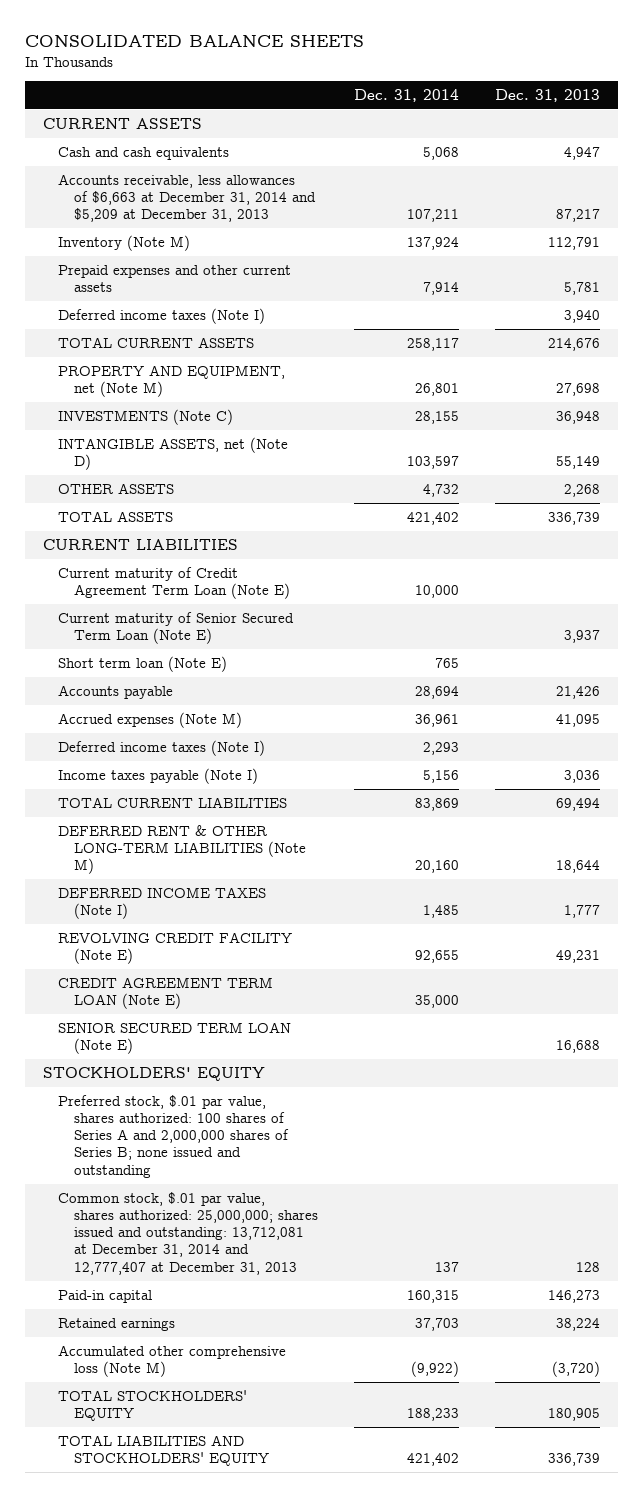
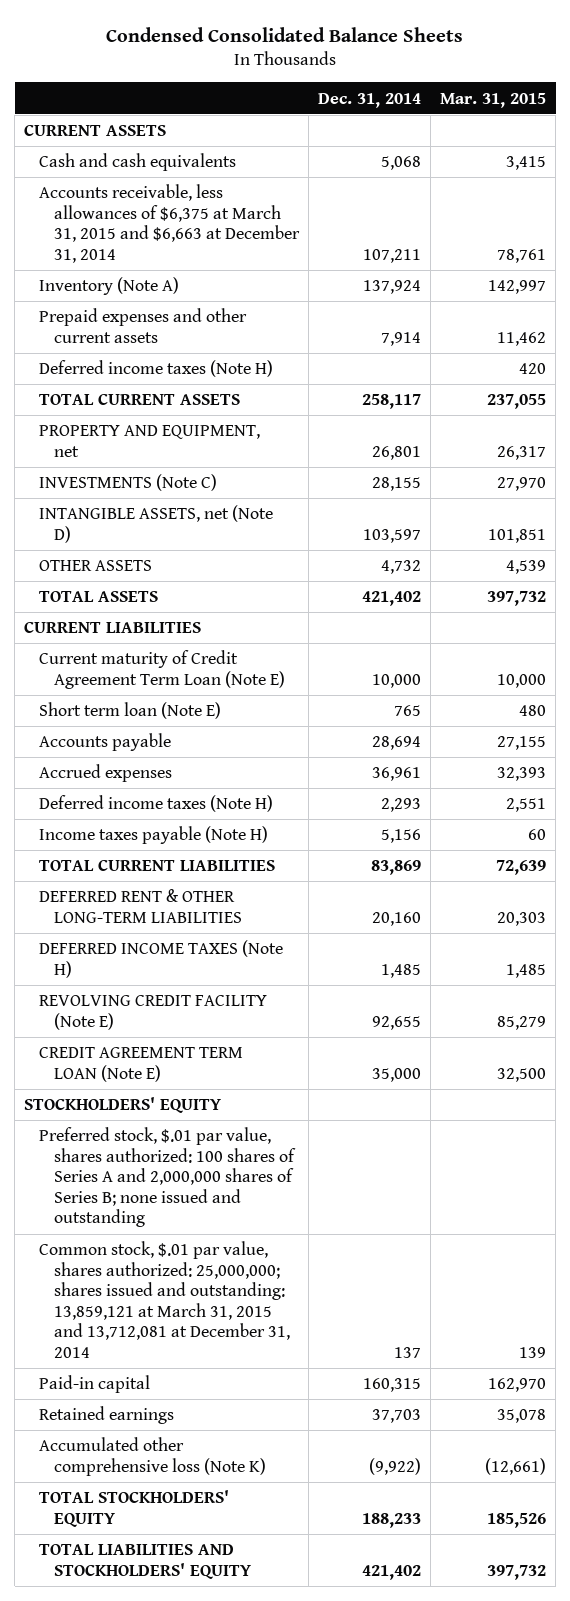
[25,35,365,48] CONSOLIDATED BALANCE SHEETS -> [106,26,464,42] Condensed Consolidated Balance Sheets
[494,88,600,102] Dec. 31, 2013 -> none
none -> [440,92,547,108] Mar. 31, 2015
[58,173,316,223] Accounts receivable, less allowances of $6,663 at December 31, 2014 and $5,209 at December 31, 2013 -> [39,184,300,263] Accounts receivable, less allowances of $6,375 at March 31, 2015 and $6,663 at December 31, 2014
[58,234,191,251] Inventory (Note M) -> [39,277,180,296] Inventory (Note A)
[58,307,266,324] Deferred income taxes (Note I) -> [39,360,274,378] Deferred income taxes (Note H)
[58,364,286,397] PROPERTY AND EQUIPMENT, net (Note M) -> [39,425,261,457] PROPERTY AND EQUIPMENT, net
[58,611,295,644] Current maturity of Senior Secured Term Loan (Note E) -> none
[58,711,243,728] Accrued expenses (Note M) -> [39,764,173,783] Accrued expenses
[58,739,266,756] Deferred income taxes (Note I) -> [39,795,274,813] Deferred income taxes (Note H)
[58,767,259,784] Income taxes payable (Note I) -> [39,826,269,845] Income taxes payable (Note H)
[58,824,306,875] DEFERRED RENT & OTHER LONG-TERM LIABILITIES (Note M) -> [39,889,242,923] DEFERRED RENT & OTHER LONG-TERM LIABILITIES
[58,886,267,919] DEFERRED INCOME TAXES (Note I) -> [39,940,284,978] DEFERRED INCOME TAXES (Note H)
[58,1021,292,1054] SENIOR SECURED TERM LOAN (Note E) -> none
[58,1191,318,1275] Common stock, $.01 par value, shares authorized: 25,000,000; shares issued and outstanding: 13,712,081 at December 31, 2014 and 12,777,407 at December 31, 2013 -> [39,1241,290,1359] Common stock, $.01 par value, shares authorized: 25,000,000; shares issued and outstanding: 13,859,121 at March 31, 2015 and 13,712,081 at December 31, 2014
[58,1344,287,1377] Accumulated other comprehensive loss (Note M) -> [39,1437,266,1476] Accumulated other comprehensive loss (Note K)

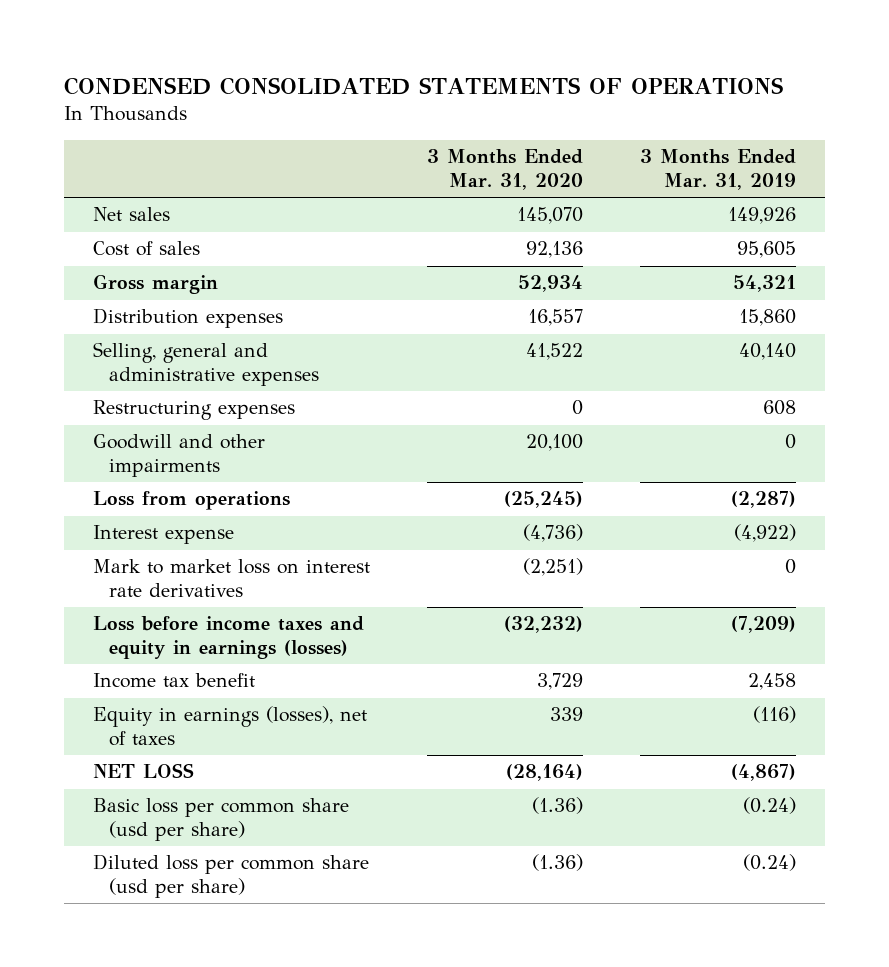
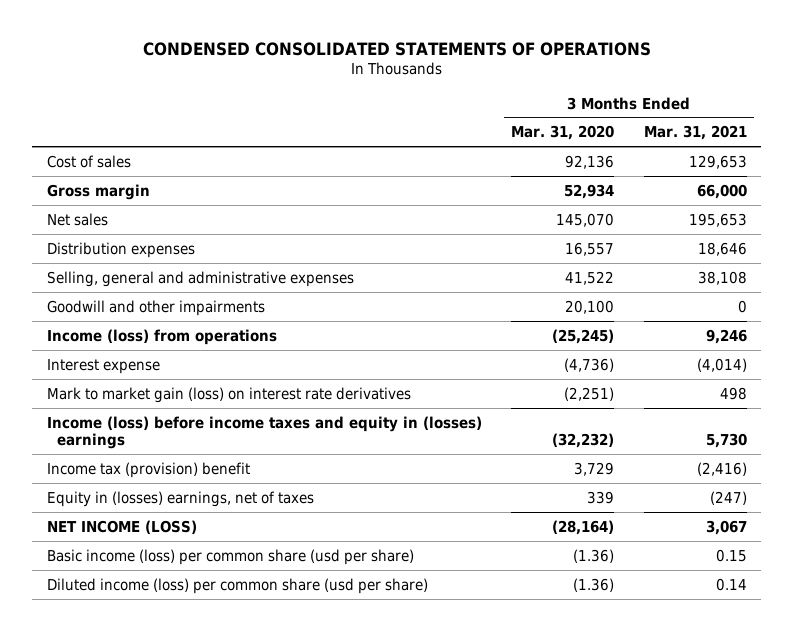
[640,149,797,190] 3 Months Ended Mar. 31, 2019 -> none
none -> [643,125,747,141] Mar. 31, 2021
[92,207,170,222] Net sales -> [46,212,108,226] Net sales
[92,400,295,421] Restructuring expenses -> none
[92,491,290,511] Loss from operations -> [46,328,277,345] Income (loss) from operations
[92,559,370,598] Mark to market loss on interest rate derivatives -> [46,386,411,403] Mark to market gain (loss) on interest rate derivatives
[92,616,364,660] Loss before income taxes and equity in earnings (losses) -> [46,415,482,449] Income (loss) before income taxes and equity in (losses) earnings
[92,673,255,689] Income tax benefit -> [46,461,250,478] Income tax (provision) benefit
[92,706,367,747] Equity in earnings (losses), net of taxes -> [46,490,314,507] Equity in (losses) earnings, net of taxes
[92,763,194,779] NET LOSS -> [46,519,197,534] NET INCOME (LOSS)
[92,798,349,842] Basic loss per common share (usd per share) -> [46,548,414,565] Basic income (loss) per common share (usd per share)
[92,854,369,899] Diluted loss per common share (usd per share) -> [46,577,428,594] Diluted income (loss) per common share (usd per share)

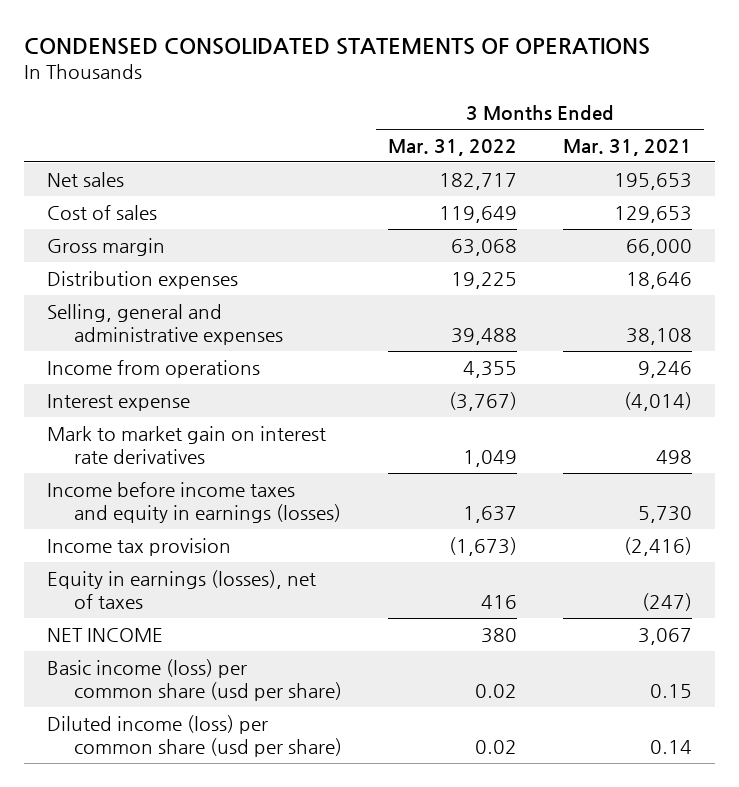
[511,125,615,141] Mar. 31, 2020 -> none
none -> [387,139,517,157] Mar. 31, 2022
[46,212,108,226] Net sales -> [47,171,125,187] Net sales
[46,299,265,316] Goodwill and other impairments -> none
[46,328,277,345] Income (loss) from operations -> [47,359,261,378] Income from operations
[46,386,411,403] Mark to market gain (loss) on interest rate derivatives -> [47,425,327,464] Mark to market gain on interest rate derivatives
[46,415,482,449] Income (loss) before income taxes and equity in (losses) earnings -> [47,481,341,523] Income before income taxes and equity in earnings (losses)
[46,461,250,478] Income tax (provision) benefit -> [47,537,232,556] Income tax provision
[46,490,314,507] Equity in (losses) earnings, net of taxes -> [47,569,317,609] Equity in earnings (losses), net of taxes
[46,519,197,534] NET INCOME (LOSS) -> [47,627,164,642] NET INCOME

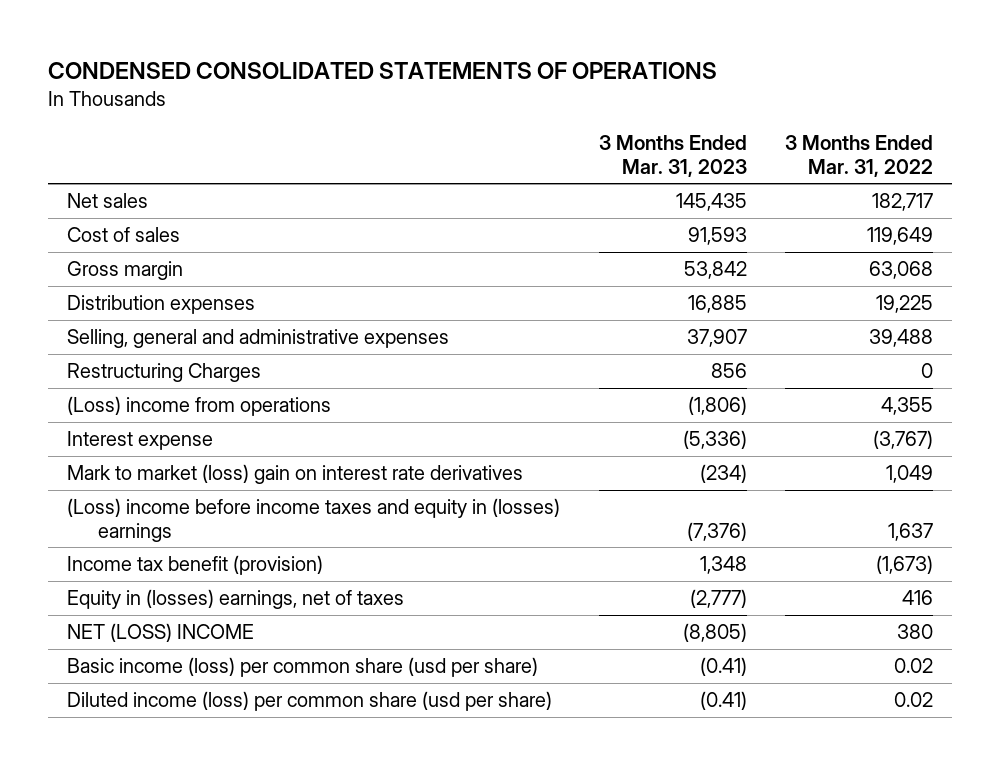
[563,139,693,157] Mar. 31, 2021 -> none
none -> [598,135,747,177] 3 Months Ended Mar. 31, 2023
none -> [67,363,262,383] Restructuring Charges
[47,359,261,378] Income from operations -> [67,396,332,417] (Loss) income from operations
[47,425,327,464] Mark to market gain on interest rate derivatives -> [67,464,524,485] Mark to market (loss) gain on interest rate derivatives
[47,481,341,523] Income before income taxes and equity in earnings (losses) -> [67,498,561,542] (Loss) income before income taxes and equity in (losses) earnings
[47,537,232,556] Income tax provision -> [67,555,324,576] Income tax benefit (provision)
[47,569,317,609] Equity in earnings (losses), net of taxes -> [67,589,405,610] Equity in (losses) earnings, net of taxes
[47,627,164,642] NET INCOME -> [67,623,255,643] NET (LOSS) INCOME

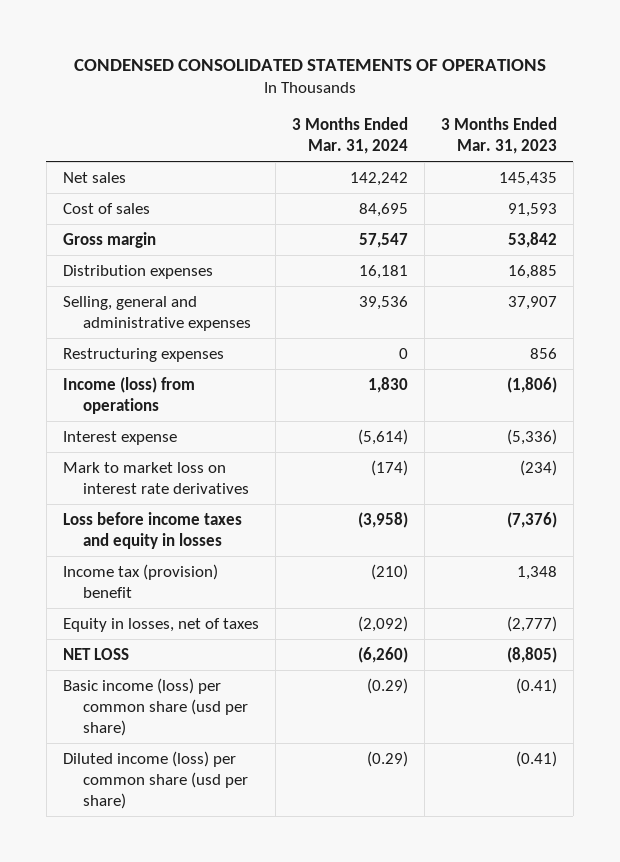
[785,135,934,177] 3 Months Ended Mar. 31, 2022 -> none
none -> [291,117,408,155] 3 Months Ended Mar. 31, 2024
[67,363,262,383] Restructuring Charges -> [62,347,224,362] Restructuring expenses
[67,396,332,417] (Loss) income from operations -> [62,376,195,414] Income (loss) from operations
[67,464,524,485] Mark to market (loss) gain on interest rate derivatives -> [62,461,249,494] Mark to market loss on interest rate derivatives
[67,498,561,542] (Loss) income before income taxes and equity in (losses) earnings -> [62,511,242,549] Loss before income taxes and equity in losses
[67,555,324,576] Income tax benefit (provision) -> [62,563,218,598] Income tax (provision) benefit
[67,589,405,610] Equity in (losses) earnings, net of taxes -> [62,617,259,632] Equity in losses, net of taxes
[67,623,255,643] NET (LOSS) INCOME -> [62,647,129,660] NET LOSS

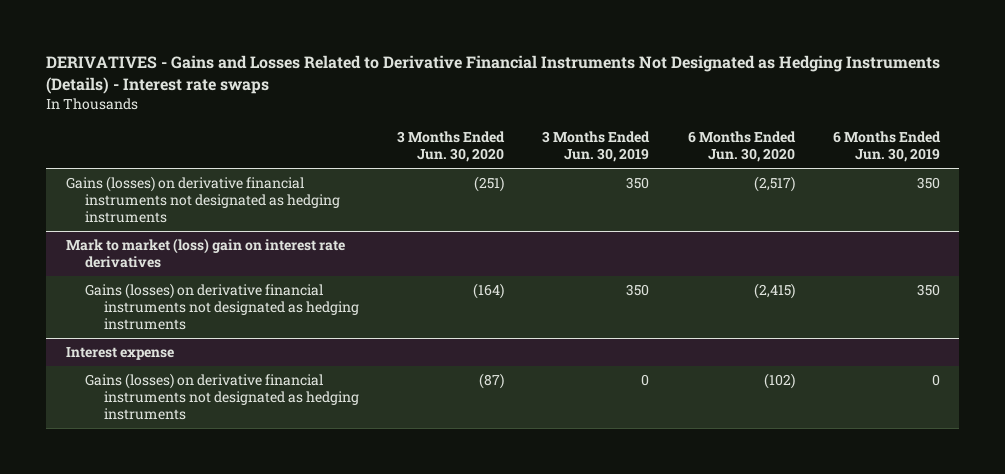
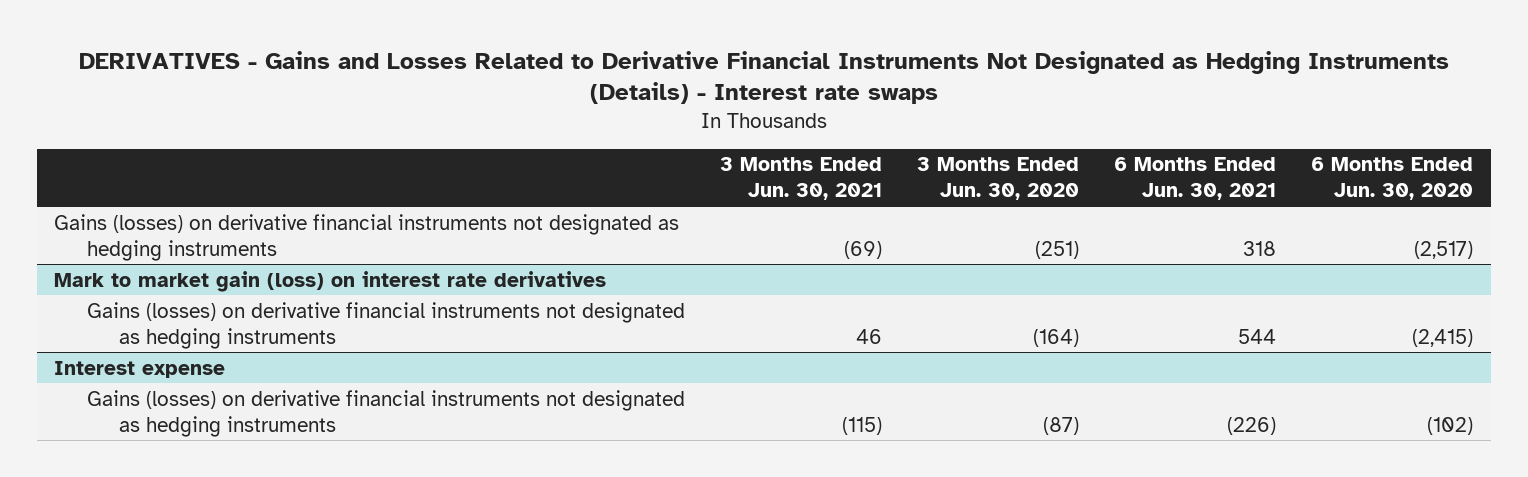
[542,130,651,163] 3 Months Ended Jun. 30, 2019 -> none
[832,130,941,163] 6 Months Ended Jun. 30, 2019 -> none
none -> [719,157,882,201] 3 Months Ended Jun. 30, 2021
none -> [1114,157,1277,201] 6 Months Ended Jun. 30, 2021
[65,238,345,269] Mark to market (loss) gain on interest rate derivatives -> [54,270,607,292] Mark to market gain (loss) on interest rate derivatives

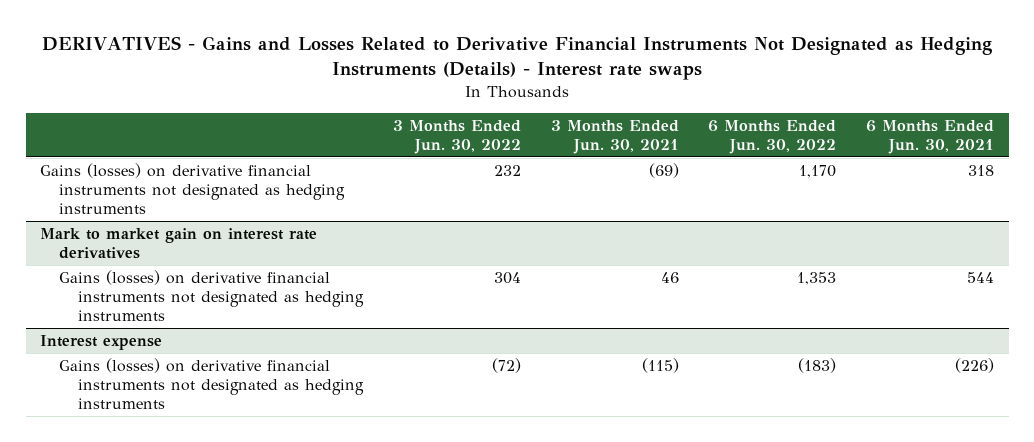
[917,157,1080,201] 3 Months Ended Jun. 30, 2020 -> none
[1311,157,1474,201] 6 Months Ended Jun. 30, 2020 -> none
none -> [392,119,521,154] 3 Months Ended Jun. 30, 2022
none -> [708,119,837,154] 6 Months Ended Jun. 30, 2022
[54,270,607,292] Mark to market gain (loss) on interest rate derivatives -> [40,227,318,260] Mark to market gain on interest rate derivatives

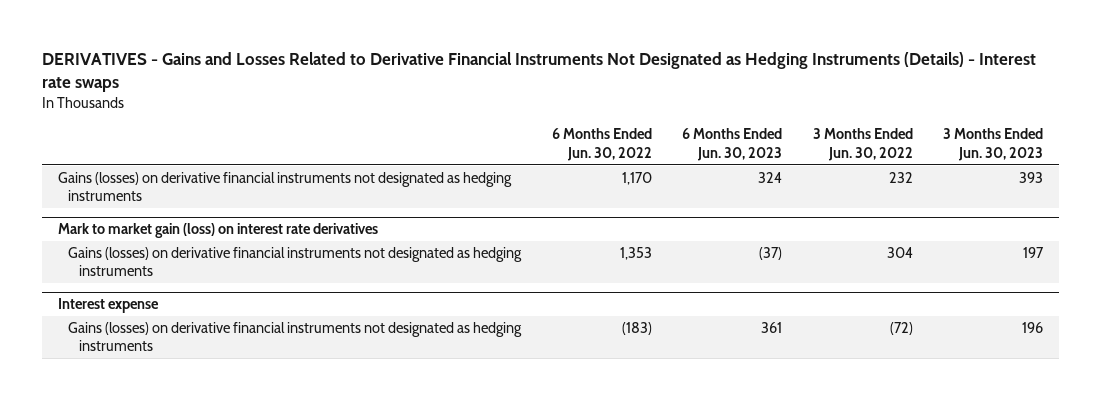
[550,119,679,154] 3 Months Ended Jun. 30, 2021 -> none
[865,119,994,154] 6 Months Ended Jun. 30, 2021 -> none
none -> [682,128,783,161] 6 Months Ended Jun. 30, 2023
none -> [943,128,1044,161] 3 Months Ended Jun. 30, 2023
[40,227,318,260] Mark to market gain on interest rate derivatives -> [57,223,378,239] Mark to market gain (loss) on interest rate derivatives

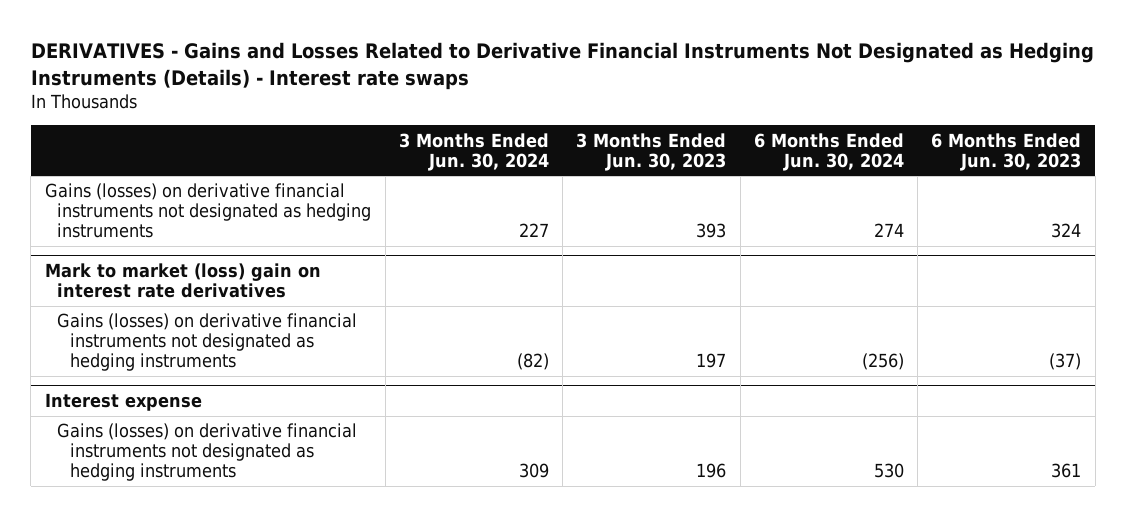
[551,128,652,161] 6 Months Ended Jun. 30, 2022 -> none
[812,128,913,161] 3 Months Ended Jun. 30, 2022 -> none
none -> [398,132,549,171] 3 Months Ended Jun. 30, 2024
none -> [753,132,904,171] 6 Months Ended Jun. 30, 2024
[57,223,378,239] Mark to market gain (loss) on interest rate derivatives -> [44,263,321,299] Mark to market (loss) gain on interest rate derivatives

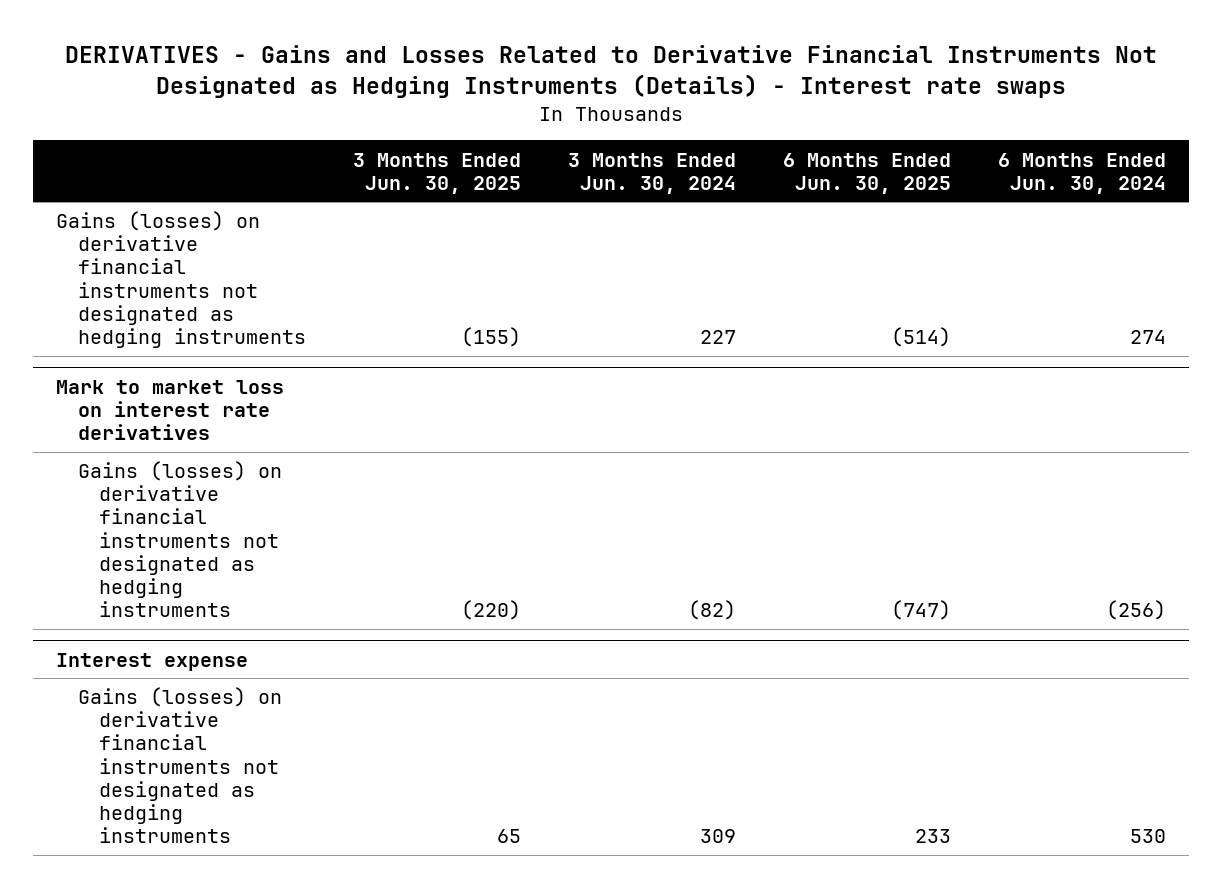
[576,132,727,171] 3 Months Ended Jun. 30, 2023 -> none
[931,132,1082,171] 6 Months Ended Jun. 30, 2023 -> none
none -> [352,152,521,194] 3 Months Ended Jun. 30, 2025
none -> [782,152,951,194] 6 Months Ended Jun. 30, 2025
[44,263,321,299] Mark to market (loss) gain on interest rate derivatives -> [56,379,285,441] Mark to market loss on interest rate derivatives

